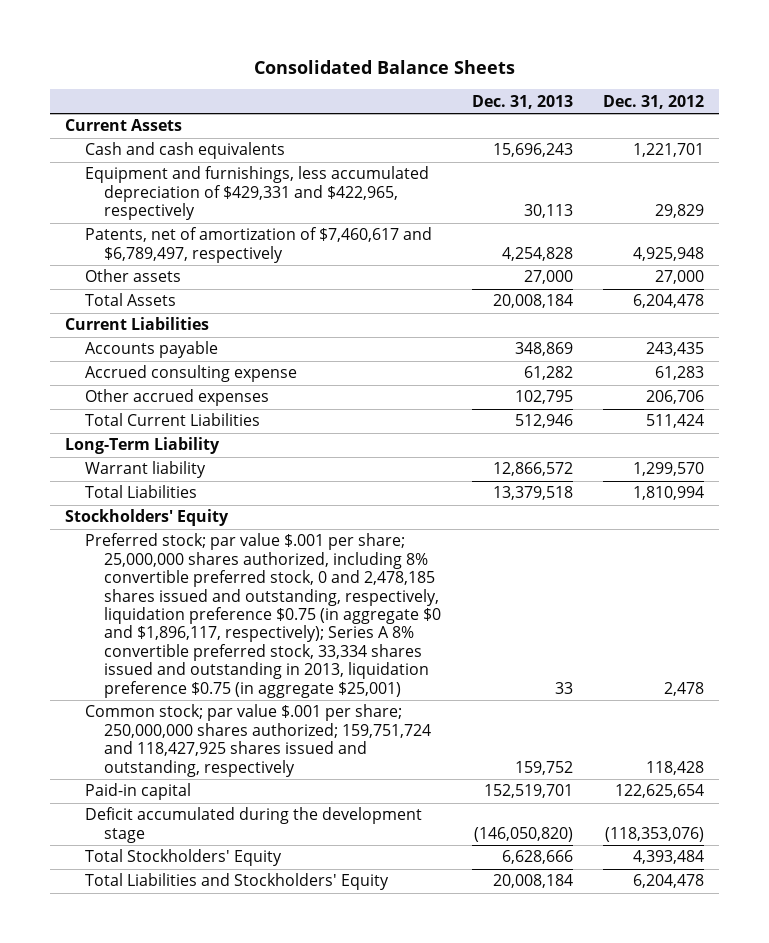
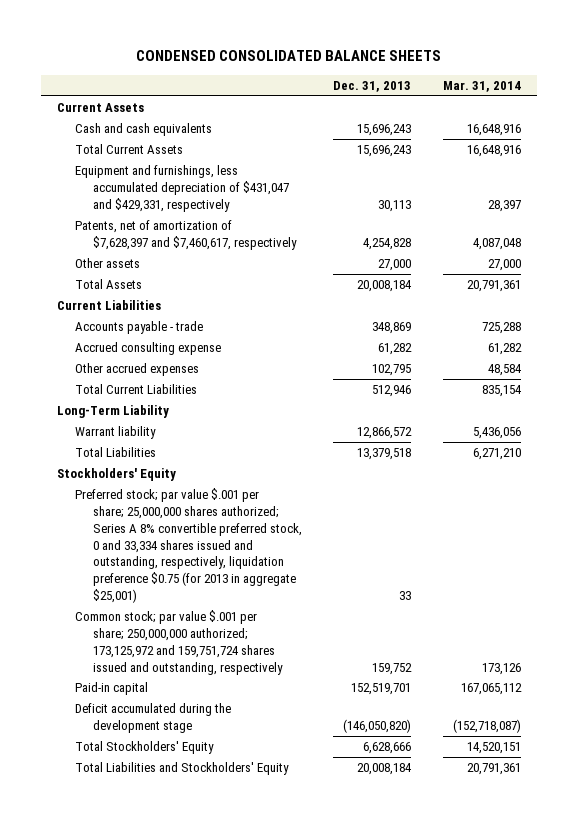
[253,59,515,74] Consolidated Balance Sheets -> [135,50,441,62] CONDENSED CONSOLIDATED BALANCE SHEETS
[603,94,705,109] Dec. 31, 2012 -> none
none -> [443,80,522,92] Mar. 31, 2014
none -> [74,144,183,155] Total Current Assets
[84,166,429,221] Equipment and furnishings, less accumulated depreciation of $429,331 and $422,965, respectively -> [74,165,289,212] Equipment and furnishings, less accumulated depreciation of $431,047 and $429,331, respectively
[84,227,432,263] Patents, net of amortization of $7,460,617 and $6,789,497, respectively -> [74,220,297,251] Patents, net of amortization of $7,628,397 and $7,460,617, respectively
[84,341,218,359] Accounts payable -> [74,321,203,335] Accounts payable - trade
[84,533,441,698] Preferred stock; par value $.001 per share; 25,000,000 shares authorized, including 8% convertible preferred stock, 0 and 2,478,185 shares issued and outstanding, respectively, liquidation preference $0.75 (in aggregate $0 and $1,896,117, respectively); Series A 8% convertible preferred stock, 33,334 shares issued and outstanding in 2013, liquidation preference $0.75 (in aggregate $25,001) -> [74,488,302,603] Preferred stock; par value $.001 per share; 25,000,000 shares authorized; Series A 8% convertible preferred stock, 0 and 33,334 shares issued and outstanding, respectively, liquidation preference $0.75 (for 2013 in aggregate $25,001)
[84,704,431,777] Common stock; par value $.001 per share; 250,000,000 shares authorized; 159,751,724 and 118,427,925 shares issued and outstanding, respectively -> [74,610,283,675] Common stock; par value $.001 per share; 250,000,000 authorized; 173,125,972 and 159,751,724 shares issued and outstanding, respectively

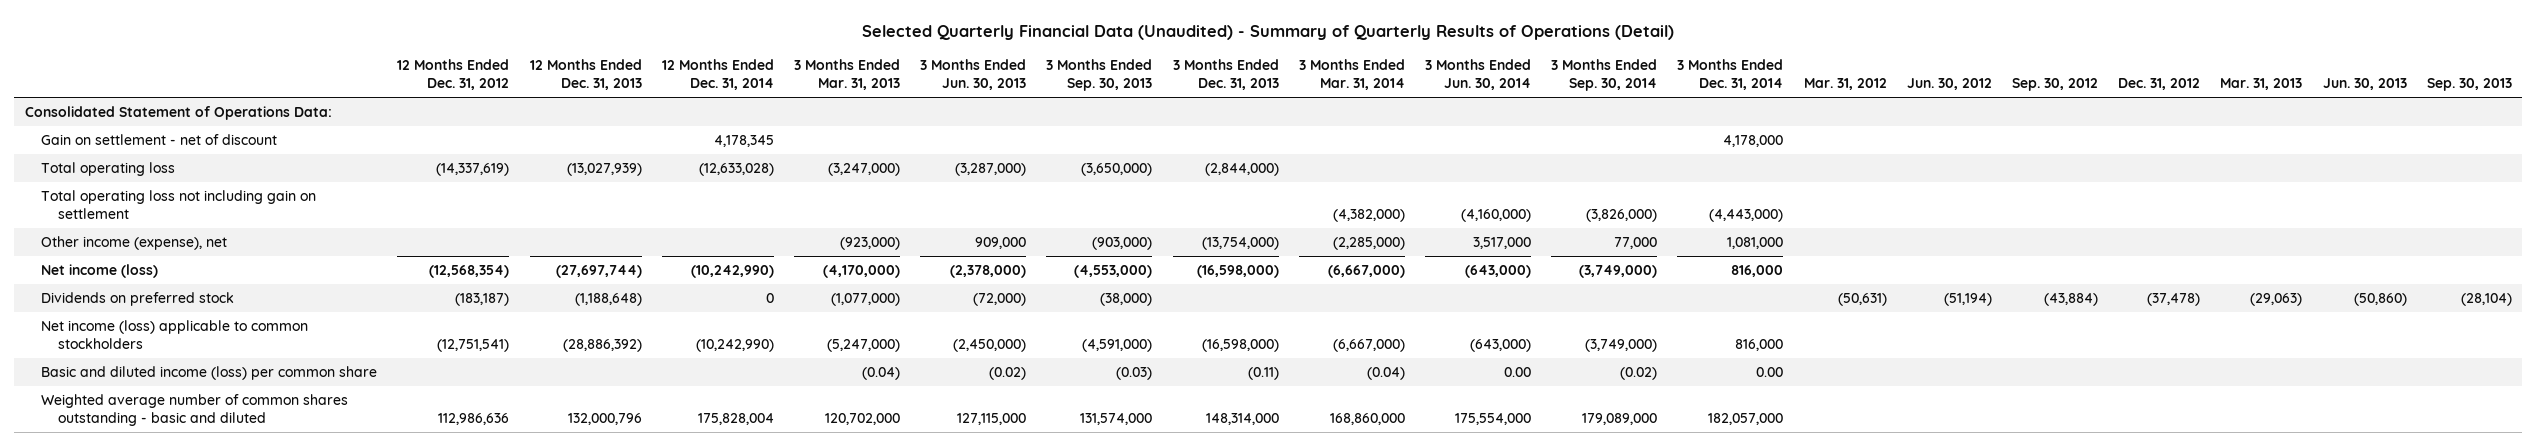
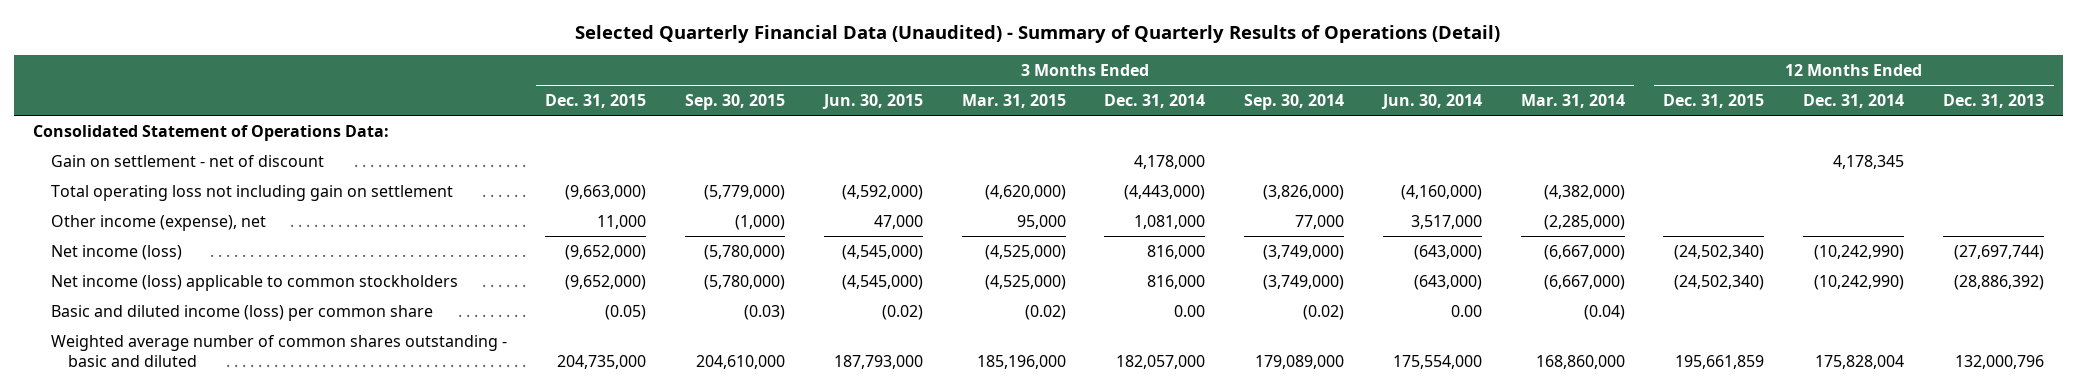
[397,58,510,91] 12 Months Ended Dec. 31, 2012 -> none
[793,58,900,91] 3 Months Ended Mar. 31, 2013 -> none
[920,58,1027,91] 3 Months Ended Jun. 30, 2013 -> none
[1046,58,1153,92] 3 Months Ended Sep. 30, 2013 -> none
[1172,58,1279,91] 3 Months Ended Dec. 31, 2013 -> none
[1803,78,1887,91] Mar. 31, 2012 -> none
[1906,78,1992,91] Jun. 30, 2012 -> none
[2011,78,2098,92] Sep. 30, 2012 -> none
[2118,78,2201,91] Dec. 31, 2012 -> none
[2220,78,2303,91] Mar. 31, 2013 -> none
[2322,78,2407,91] Jun. 30, 2013 -> none
[2426,78,2512,92] Sep. 30, 2013 -> none
none -> [545,93,647,108] Dec. 31, 2015
none -> [685,93,786,110] Sep. 30, 2015
none -> [821,93,923,109] Jun. 30, 2015
none -> [961,93,1066,108] Mar. 31, 2015
none -> [1663,93,1765,108] Dec. 31, 2015
[41,162,176,177] Total operating loss -> none
[41,292,235,307] Dividends on preferred stock -> none

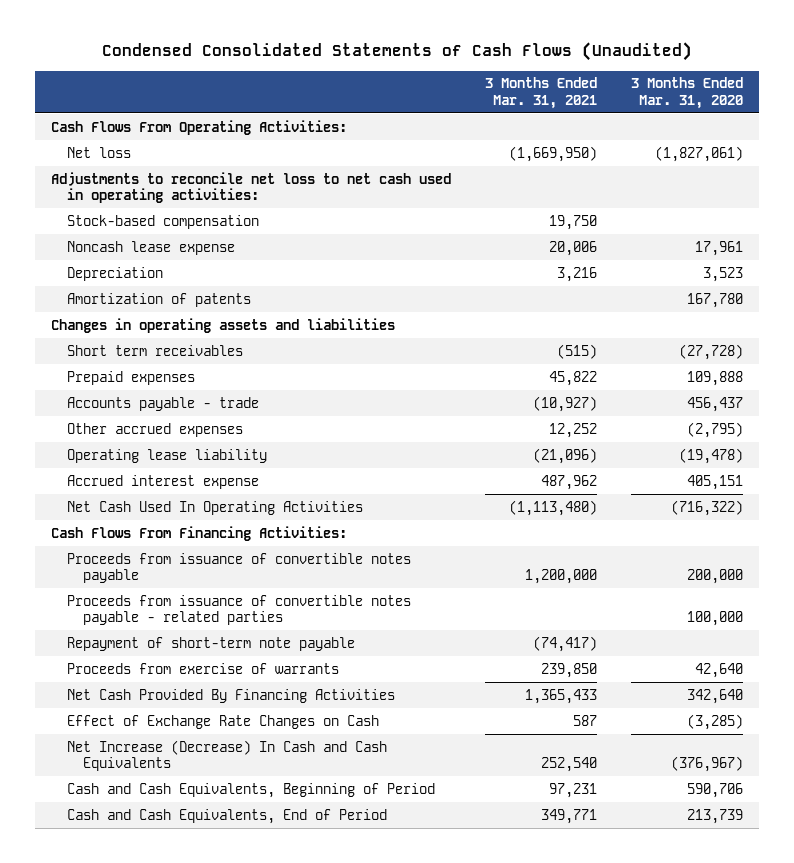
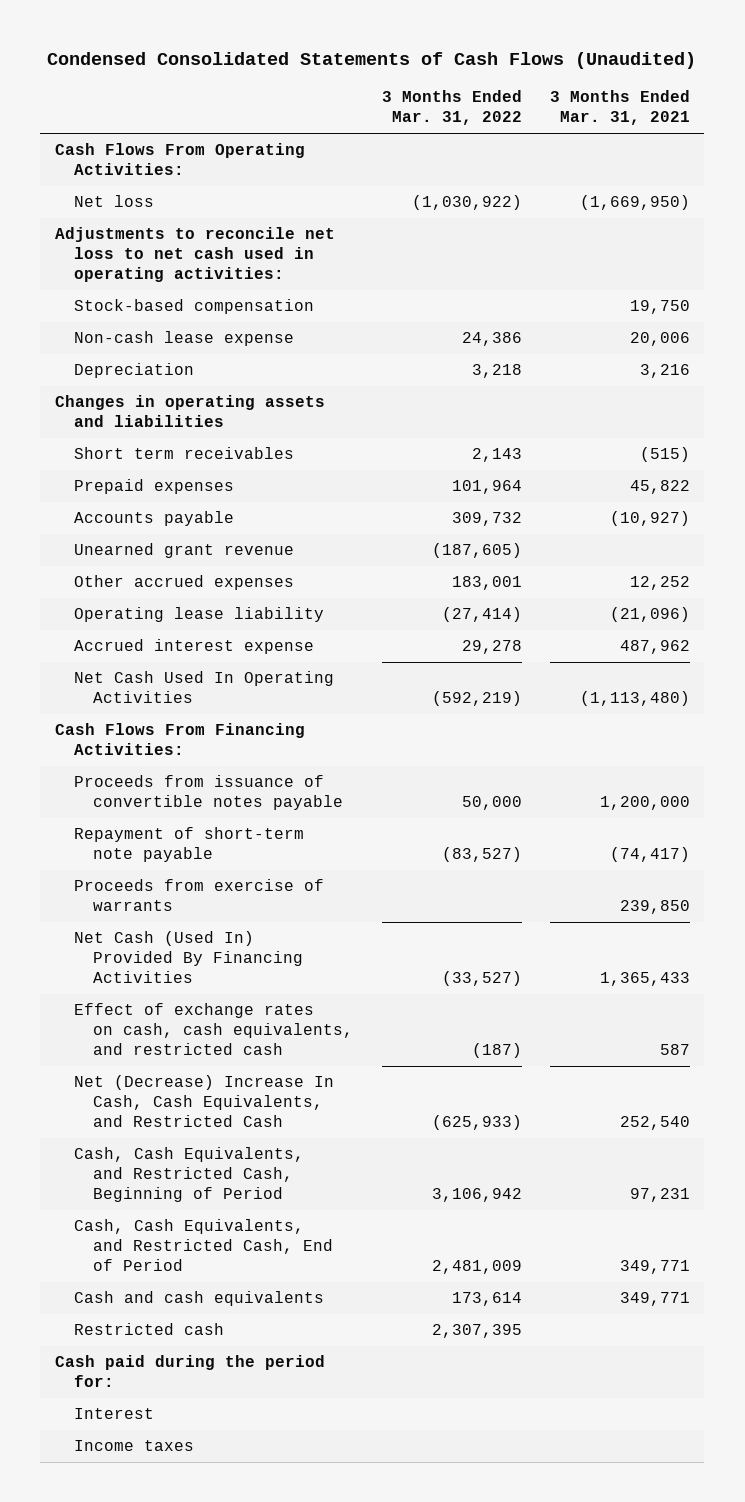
[630,77,743,109] 3 Months Ended Mar. 31, 2020 -> none
none -> [381,90,522,126] 3 Months Ended Mar. 31, 2022
[67,240,236,255] Noncash lease expense -> [73,331,294,347] Non-cash lease expense
[67,292,252,307] Amortization of patents -> none
[67,396,260,411] Accounts payable - trade -> [73,511,234,527] Accounts payable
none -> [73,543,294,559] Unearned grant revenue
[67,594,412,626] Proceeds from issuance of convertible notes payable - related parties -> none
[67,688,396,703] Net Cash Provided By Financing Activities -> [73,931,304,984] Net Cash (Used In) Provided By Financing Activities
[67,714,380,729] Effect of Exchange Rate Changes on Cash -> [73,1003,354,1056] Effect of exchange rates on cash, cash equivalents, and restricted cash
[67,739,388,772] Net Increase (Decrease) In Cash and Cash Equivalents -> [73,1075,334,1128] Net (Decrease) Increase In Cash, Cash Equivalents, and Restricted Cash
[67,782,436,798] Cash and Cash Equivalents, Beginning of Period -> [73,1147,304,1203] Cash, Cash Equivalents, and Restricted Cash, Beginning of Period
[67,808,388,824] Cash and Cash Equivalents, End of Period -> [73,1219,334,1272] Cash, Cash Equivalents, and Restricted Cash, End of Period
none -> [73,1291,324,1307] Cash and cash equivalents
none -> [73,1323,224,1336] Restricted cash
none -> [54,1355,325,1388] Cash paid during the period for:
none -> [73,1408,154,1420] Interest
none -> [73,1440,194,1452] Income taxes

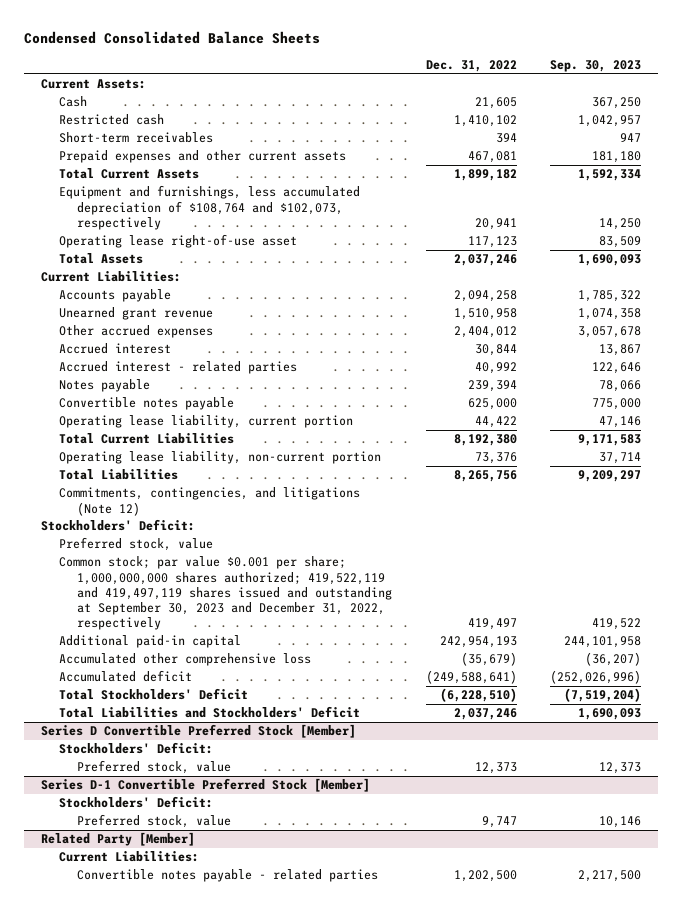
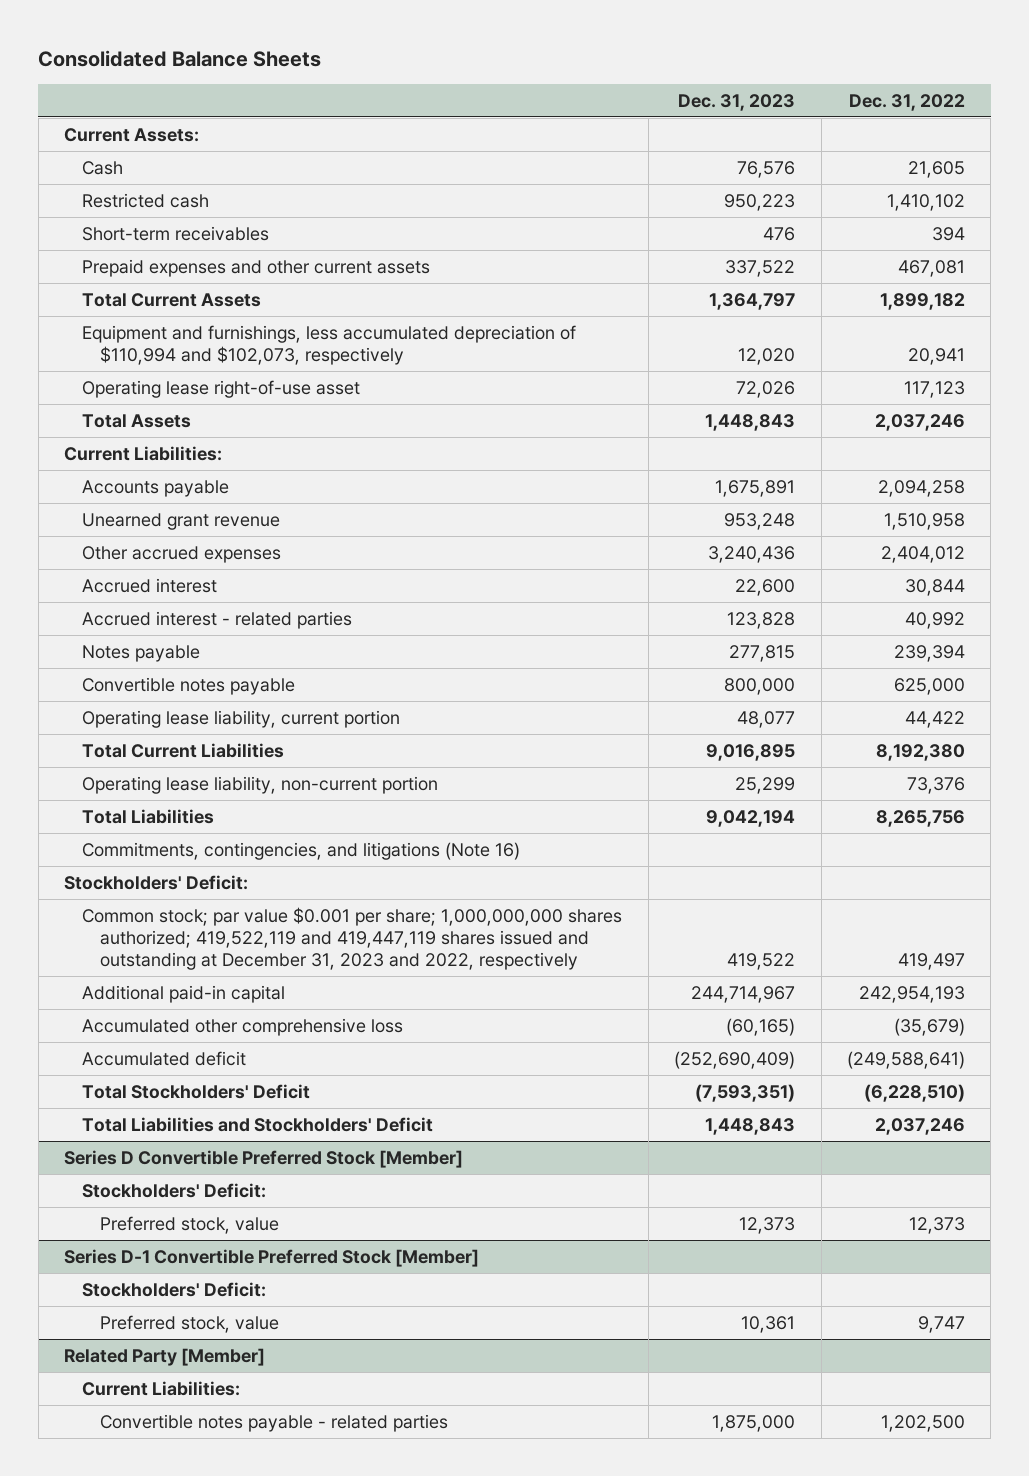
[24,31,321,45] Condensed Consolidated Balance Sheets -> [38,50,322,68] Consolidated Balance Sheets
[549,59,641,72] Sep. 30, 2023 -> none
none -> [678,93,796,111] Dec. 31, 2023
[59,185,361,230] Equipment and furnishings, less accumulated depreciation of $108,764 and $102,073, respectively -> [82,324,577,365] Equipment and furnishings, less accumulated depreciation of $110,994 and $102,073, respectively
[59,487,361,516] Commitments, contingencies, and litigations (Note 12) -> [82,841,521,860] Commitments, contingencies, and litigations (Note 16)
[59,537,214,552] Preferred stock, value -> none
[59,556,393,630] Common stock; par value $0.001 per share; 1,000,000,000 shares authorized; 419,522,119 and 419,497,119 shares issued and outstanding at September 30, 2023 and December 31, 2022, respectively -> [82,906,623,970] Common stock; par value $0.001 per share; 1,000,000,000 shares authorized; 419,522,119 and 419,447,119 shares issued and outstanding at December 31, 2023 and 2022, respectively

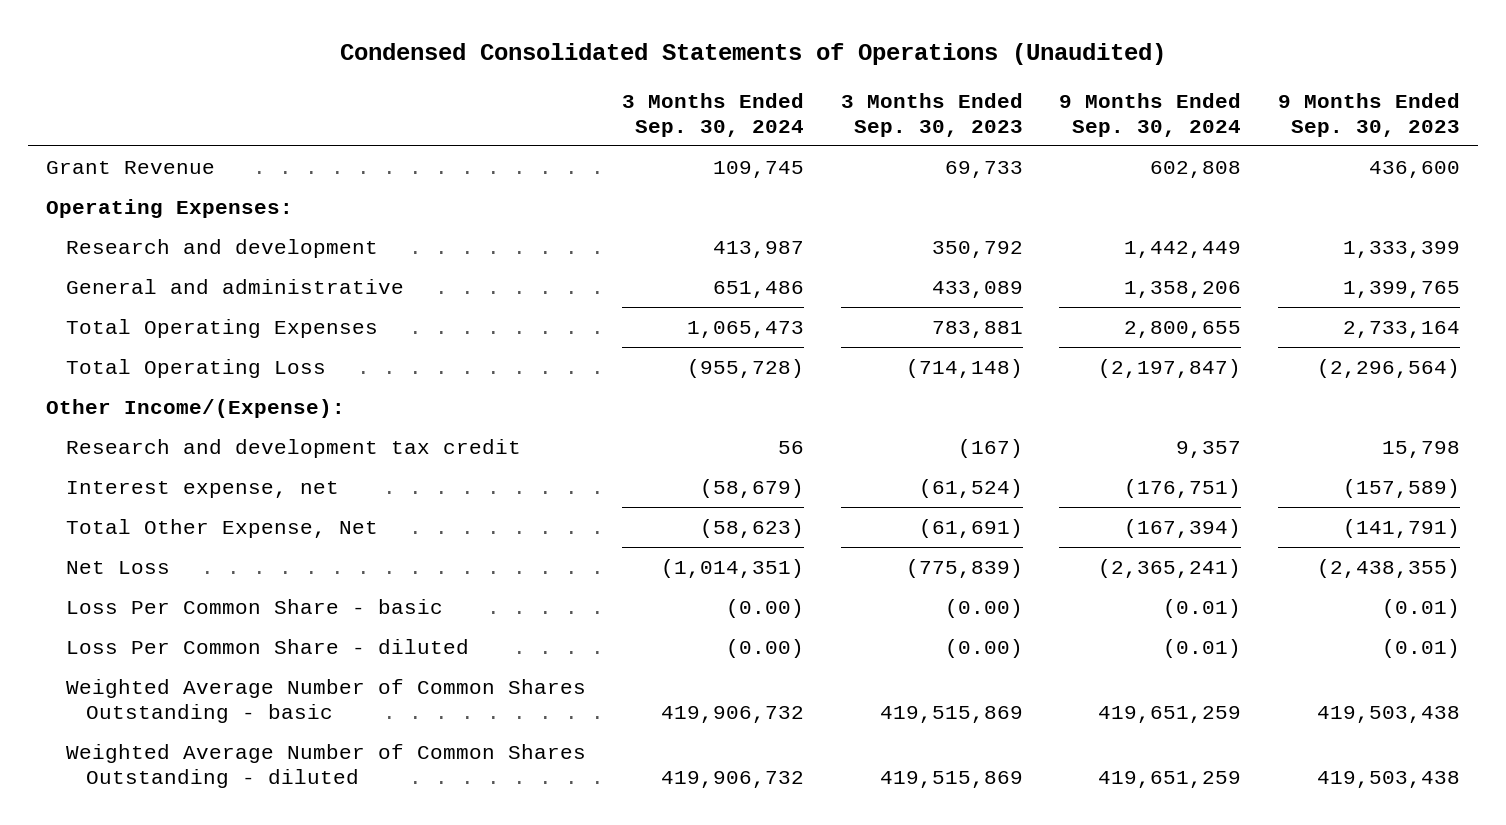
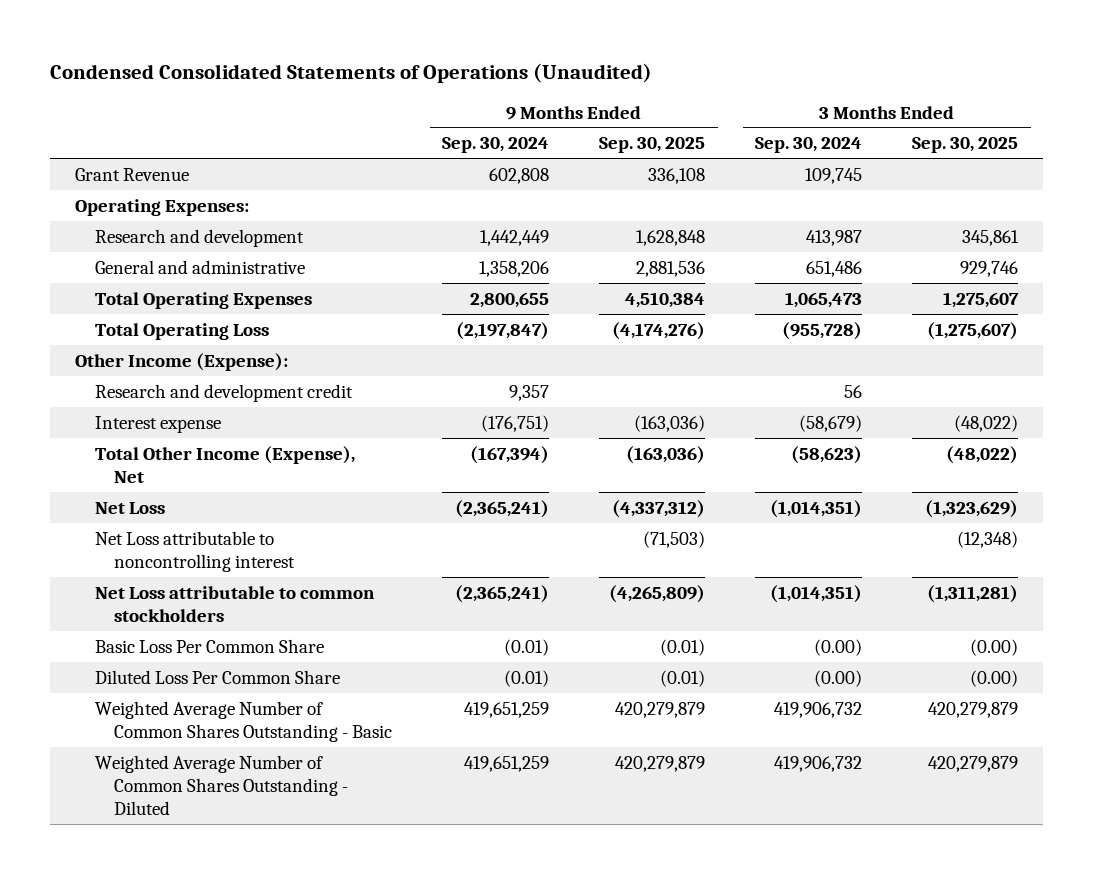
[840,92,1023,137] 3 Months Ended Sep. 30, 2023 -> none
[1277,92,1460,137] 9 Months Ended Sep. 30, 2023 -> none
none -> [599,137,706,154] Sep. 30, 2025
none -> [912,137,1019,154] Sep. 30, 2025
[45,398,345,418] Other Income/(Expense): -> [74,352,288,371] Other Income (Expense):
[65,438,521,458] Research and development tax credit -> [94,383,353,402] Research and development credit
[65,480,339,498] Interest expense, net -> [94,415,221,433] Interest expense
[65,518,378,538] Total Other Expense, Net -> [94,445,355,483] Total Other Income (Expense), Net
none -> [94,530,296,572] Net Loss attributable to noncontrolling interest
none -> [94,585,375,622] Net Loss attributable to common stockholders
[65,598,443,614] Loss Per Common Share - basic -> [94,638,324,653] Basic Loss Per Common Share
[65,638,469,654] Loss Per Common Share - diluted -> [94,669,340,684] Diluted Loss Per Common Share
[65,678,586,723] Weighted Average Number of Common Shares Outstanding - basic -> [94,700,393,742] Weighted Average Number of Common Shares Outstanding - Basic
[65,743,586,788] Weighted Average Number of Common Shares Outstanding - diluted -> [94,754,349,815] Weighted Average Number of Common Shares Outstanding - Diluted

